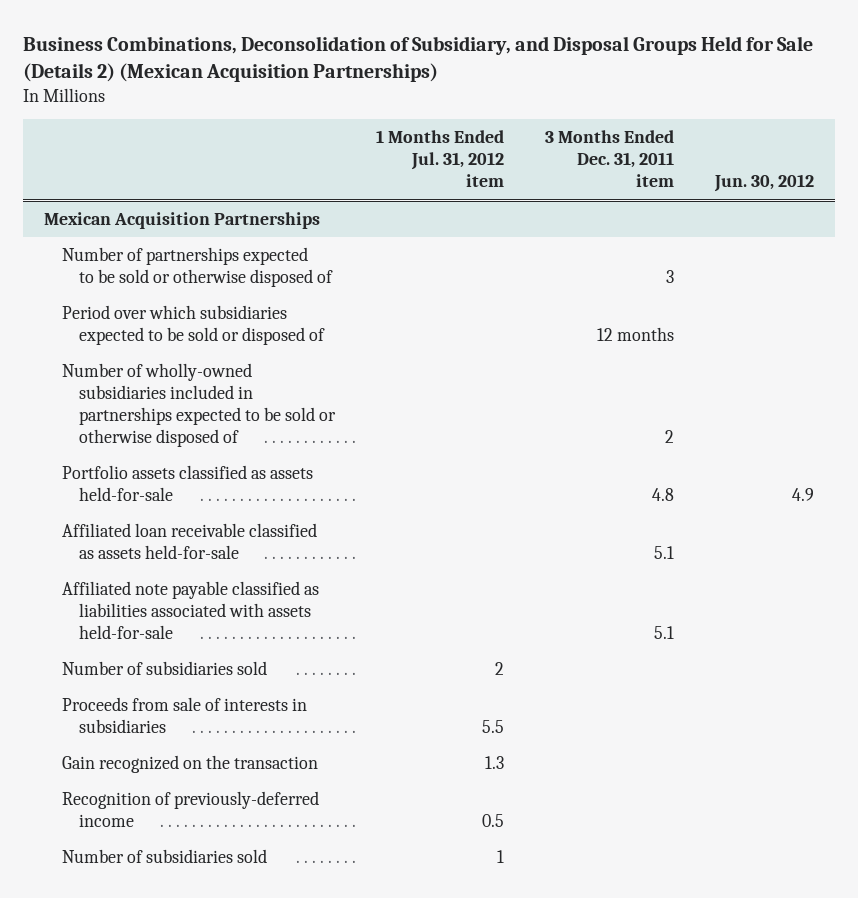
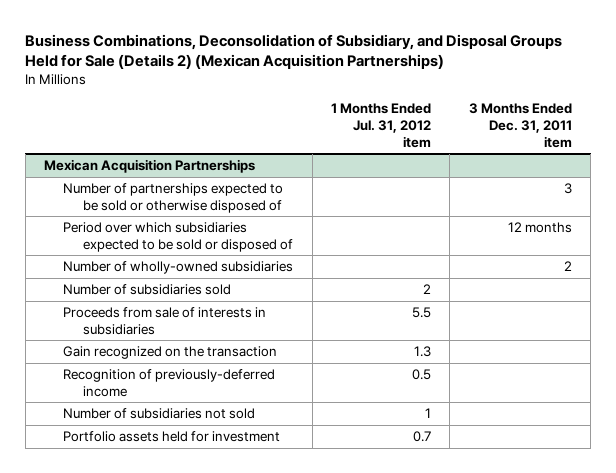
[714,174,815,193] Jun. 30, 2012 -> none
[61,464,313,502] Portfolio assets classified as assets held-for-sale -> none
[61,522,317,560] Affiliated loan receivable classified as assets held-for-sale -> none
[61,580,319,640] Affiliated note payable classified as liabilities associated with assets held-for-sale -> none
[61,362,337,448] Number of wholly-owned subsidiaries included in partnerships expected to be sold or otherwise disposed of -> [63,261,294,275] Number of wholly-owned subsidiaries
[61,848,267,863] Number of subsidiaries sold -> [63,408,256,420] Number of subsidiaries not sold
none -> [63,431,281,443] Portfolio assets held for investment

